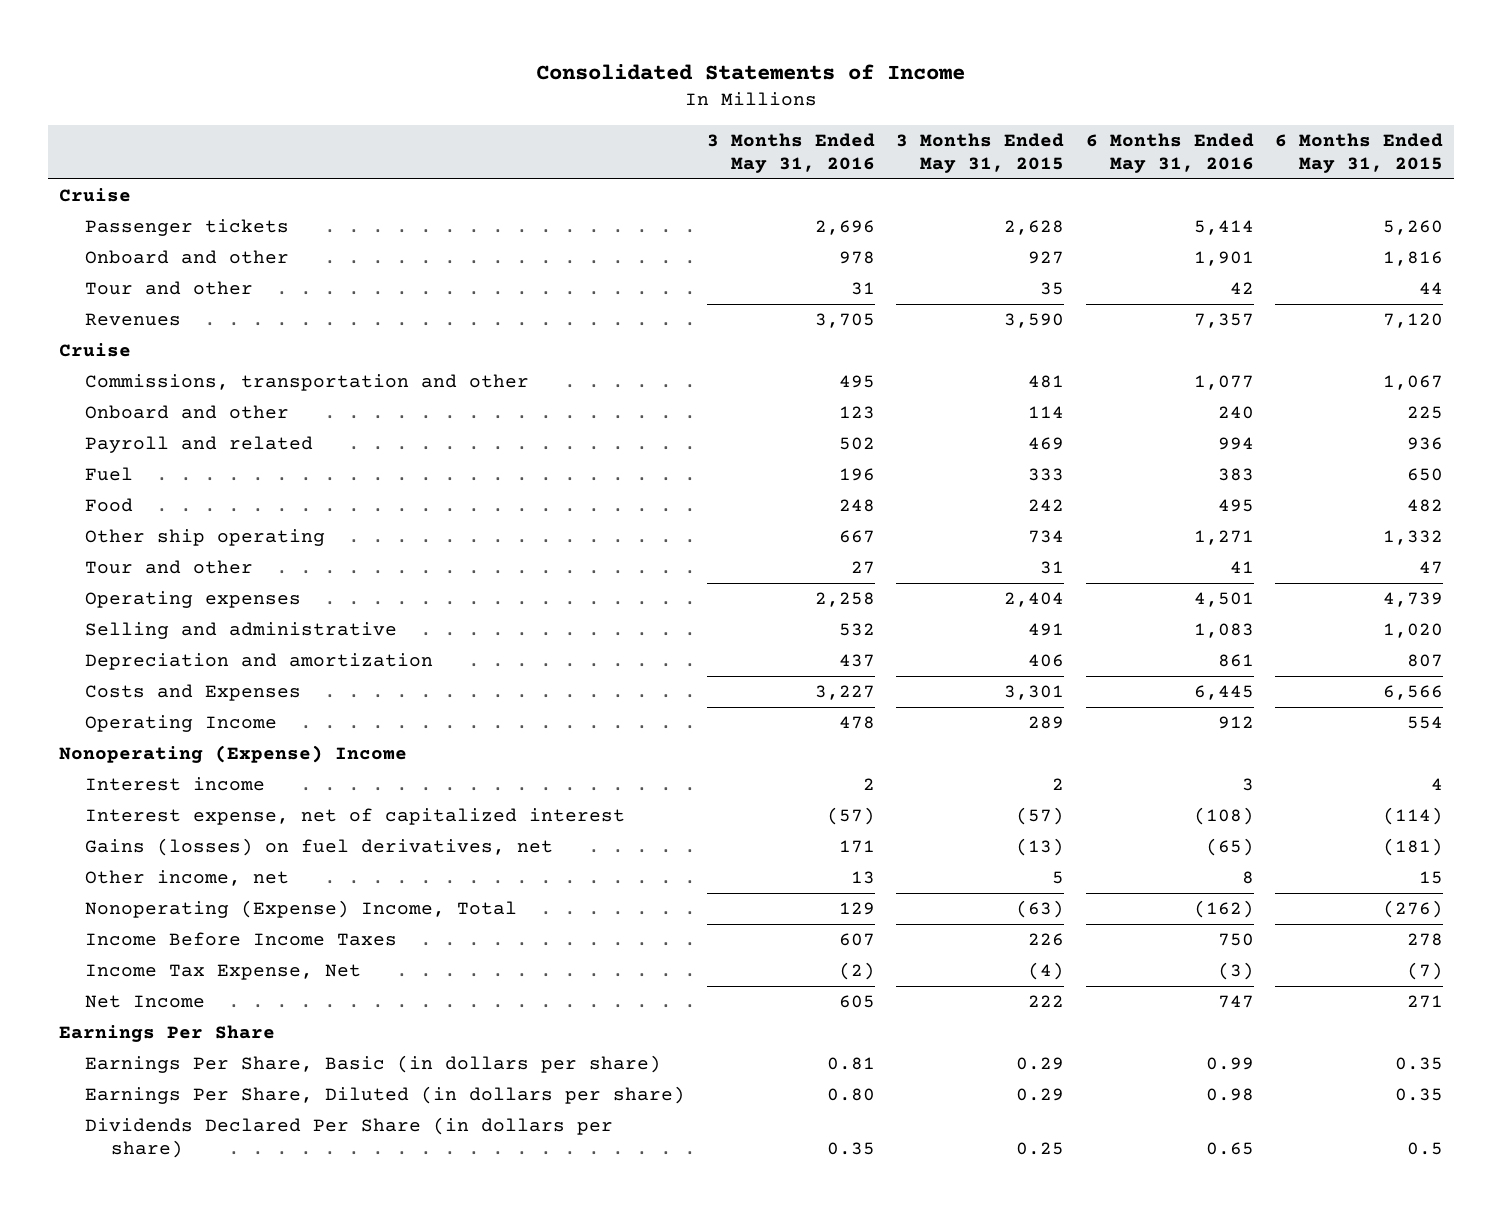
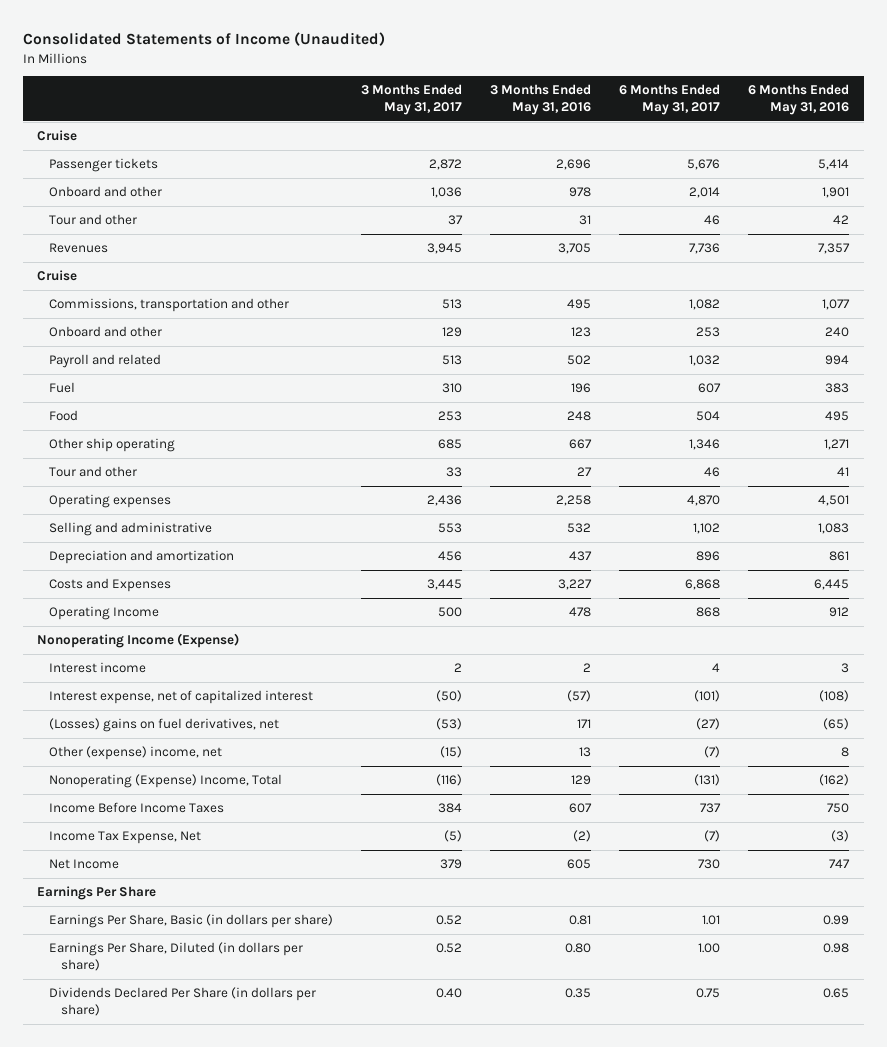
[536,63,966,80] Consolidated Statements of Income -> [23,32,386,47] Consolidated Statements of Income (Unaudited)
[896,132,1065,173] 3 Months Ended May 31, 2015 -> none
[1275,132,1444,173] 6 Months Ended May 31, 2015 -> none
none -> [361,84,463,116] 3 Months Ended May 31, 2017
none -> [619,84,721,116] 6 Months Ended May 31, 2017
[58,745,407,764] Nonoperating (Expense) Income -> [37,633,240,649] Nonoperating Income (Expense)
[84,838,553,857] Gains (losses) on fuel derivatives, net -> [49,718,280,733] (Losses) gains on fuel derivatives, net
[84,870,289,887] Other income, net -> [49,746,223,761] Other (expense) income, net

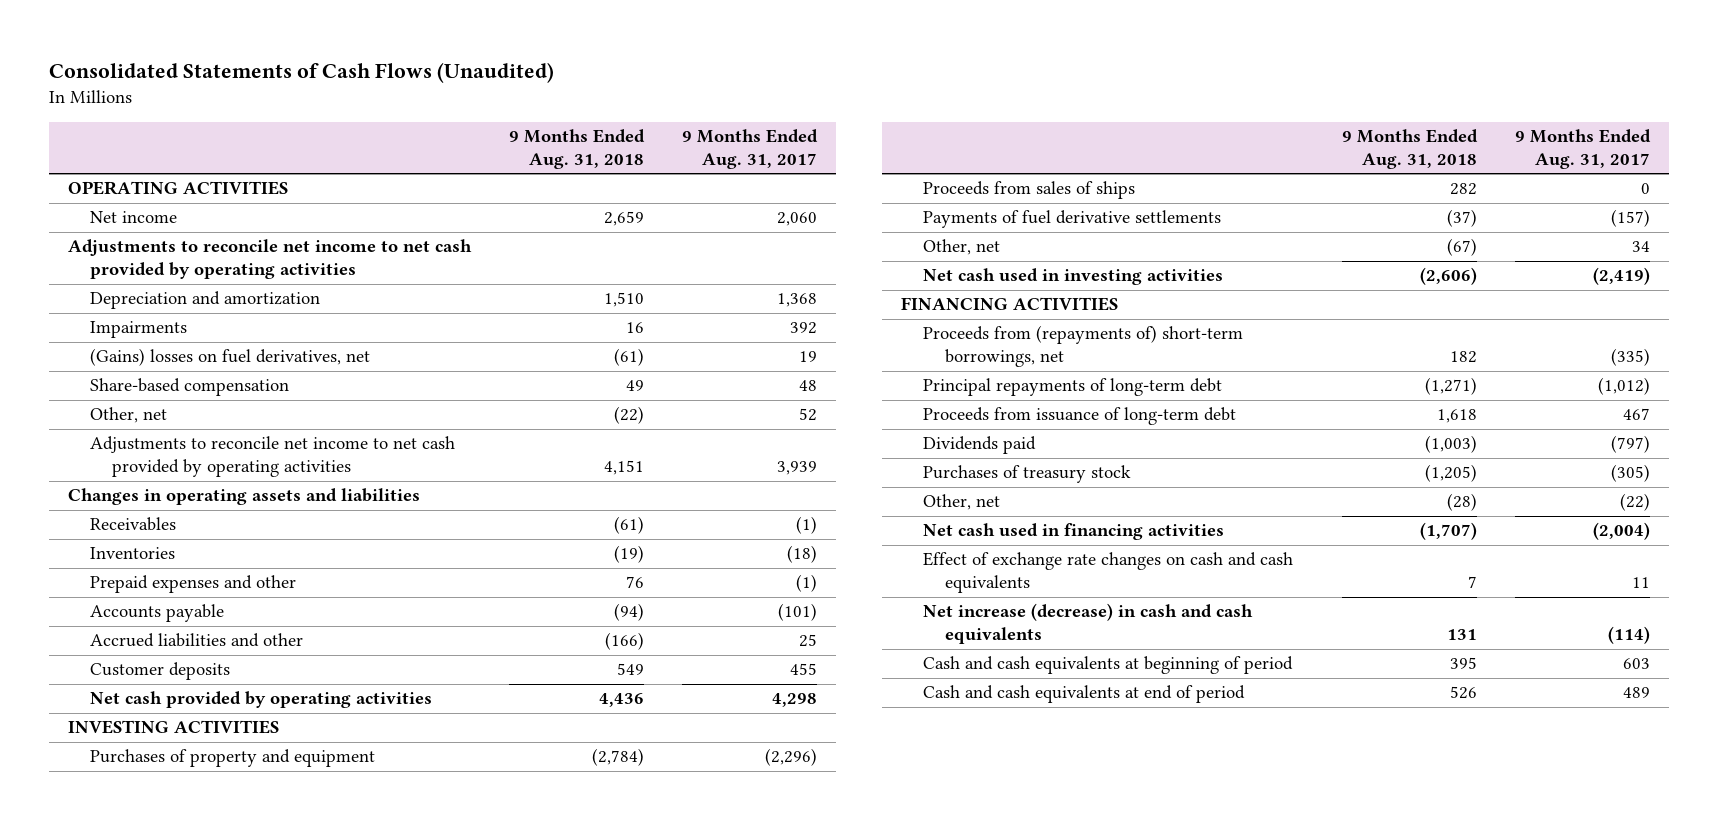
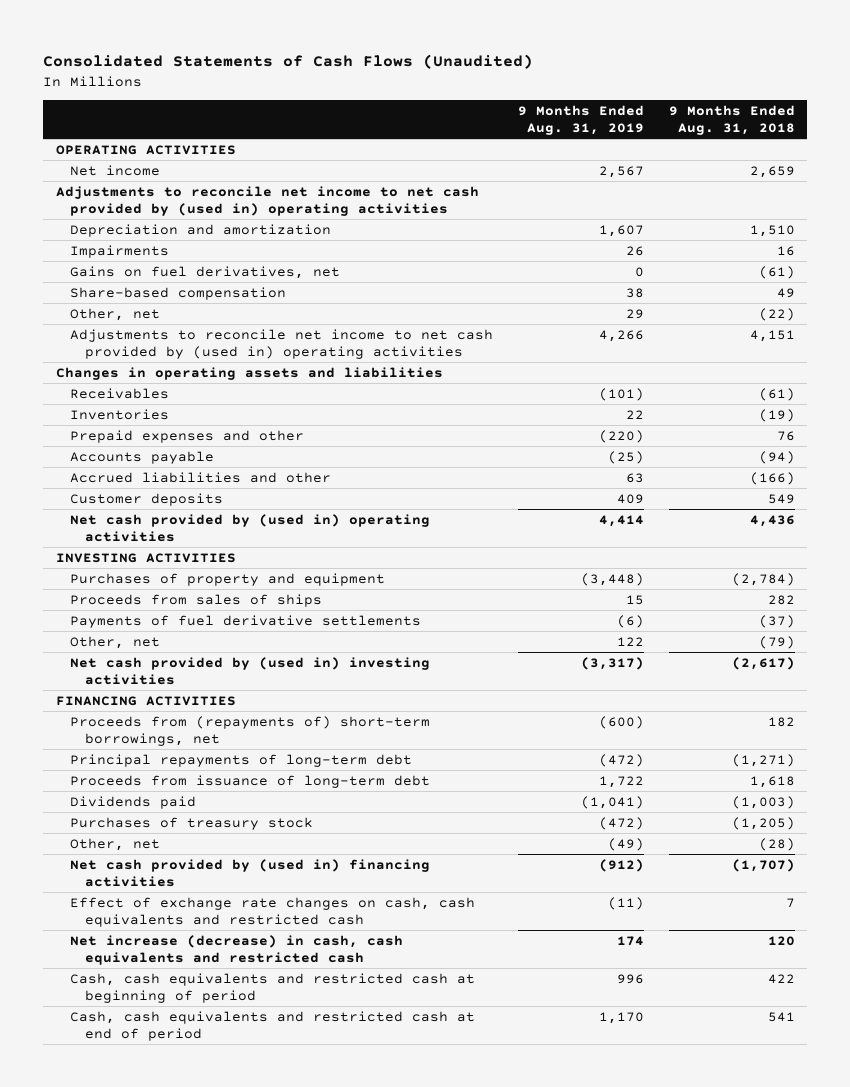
[681,129,818,169] 9 Months Ended Aug. 31, 2017 -> none
none -> [517,104,644,136] 9 Months Ended Aug. 31, 2019
[68,239,473,280] Adjustments to reconcile net income to net cash provided by operating activities -> [55,185,479,217] Adjustments to reconcile net income to net cash provided by (used in) operating activities
[90,348,371,367] (Gains) losses on fuel derivatives, net -> [70,265,341,279] Gains on fuel derivatives, net
[90,436,456,478] Adjustments to reconcile net income to net cash provided by operating activities -> [70,328,494,360] Adjustments to reconcile net income to net cash provided by (used in) operating activities
[90,691,433,709] Net cash provided by operating activities -> [70,513,431,543] Net cash provided by (used in) operating activities
[1446,238,1477,257] (67) -> [758,635,795,649] (79)
[922,268,1223,286] Net cash used in investing activities -> [70,656,431,686] Net cash provided by (used in) investing activities
[1419,267,1477,286] (2,606) -> [731,656,795,670] (2,617)
[922,523,1224,541] Net cash used in financing activities -> [70,858,431,888] Net cash provided by (used in) financing activities
[922,552,1293,594] Effect of exchange rate changes on cash and cash equivalents -> [70,896,476,928] Effect of exchange rate changes on cash, cash equivalents and restricted cash
[922,603,1253,645] Net increase (decrease) in cash and cash equivalents -> [70,934,404,966] Net increase (decrease) in cash, cash equivalents and restricted cash
[1446,629,1477,641] 131 -> [767,935,795,946] 120
[922,656,1293,675] Cash and cash equivalents at beginning of period -> [70,972,476,1004] Cash, cash equivalents and restricted cash at beginning of period
[1449,657,1477,670] 395 -> [767,973,795,984] 422
[922,685,1245,704] Cash and cash equivalents at end of period -> [70,1010,476,1042] Cash, cash equivalents and restricted cash at end of period
[1449,686,1477,700] 526 -> [767,1011,795,1022] 541

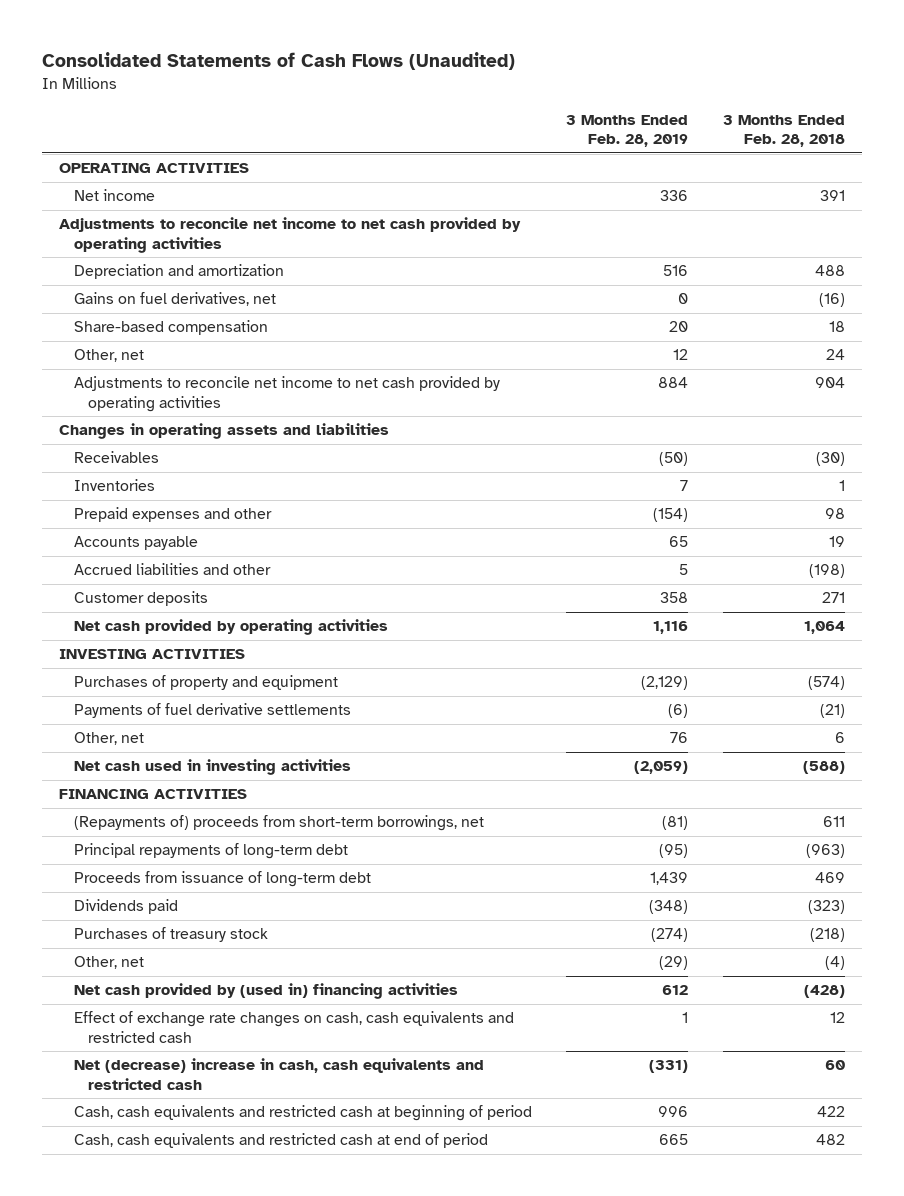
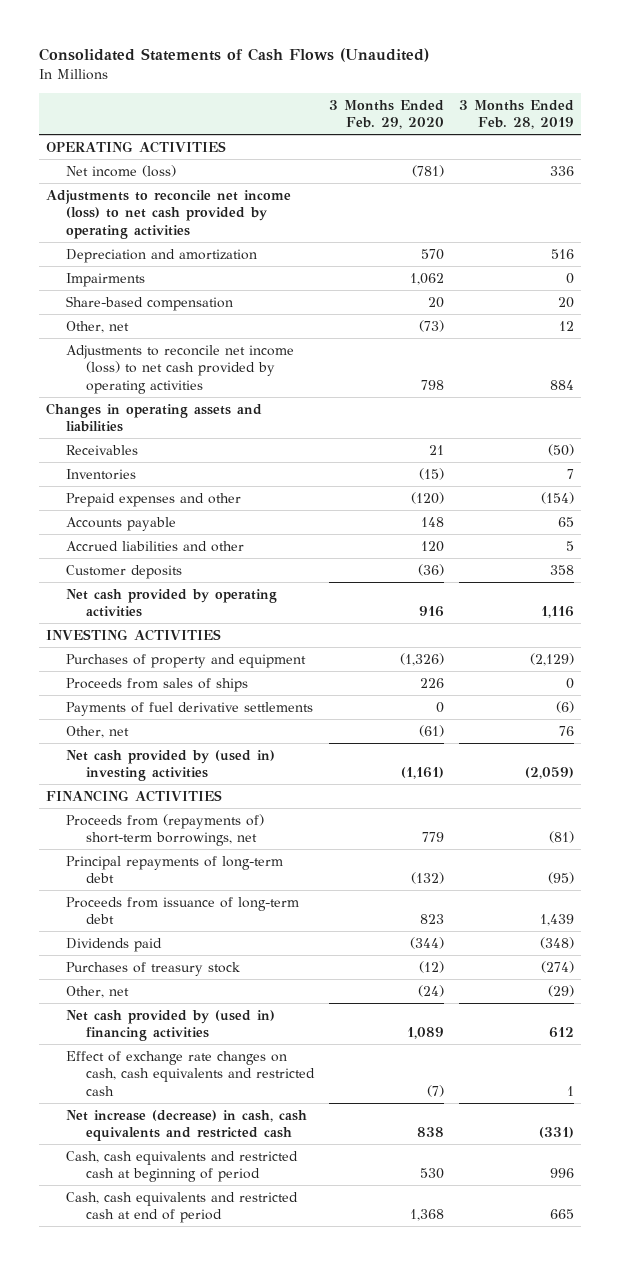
[722,114,845,148] 3 Months Ended Feb. 28, 2018 -> none
none -> [328,99,444,130] 3 Months Ended Feb. 29, 2020
[73,189,155,202] Net income -> [66,164,177,177] Net income (loss)
[59,217,522,253] Adjustments to reconcile net income to net cash provided by operating activities -> [46,189,292,240] Adjustments to reconcile net income (loss) to net cash provided by operating activities
[73,292,276,307] Gains on fuel derivatives, net -> none
none -> [66,272,146,287] Impairments
[73,376,500,412] Adjustments to reconcile net income to net cash provided by operating activities -> [66,344,295,395] Adjustments to reconcile net income (loss) to net cash provided by operating activities
none -> [66,677,249,692] Proceeds from sales of ships
[73,759,351,776] Net cash used in investing activities -> [66,749,276,782] Net cash provided by (used in) investing activities
[73,815,484,832] (Repayments of) proceeds from short-term borrowings, net -> [66,813,265,847] Proceeds from (repayments of) short-term borrowings, net
[73,1058,484,1090] Net (decrease) increase in cash, cash equivalents and restricted cash -> [66,1109,308,1142] Net increase (decrease) in cash, cash equivalents and restricted cash

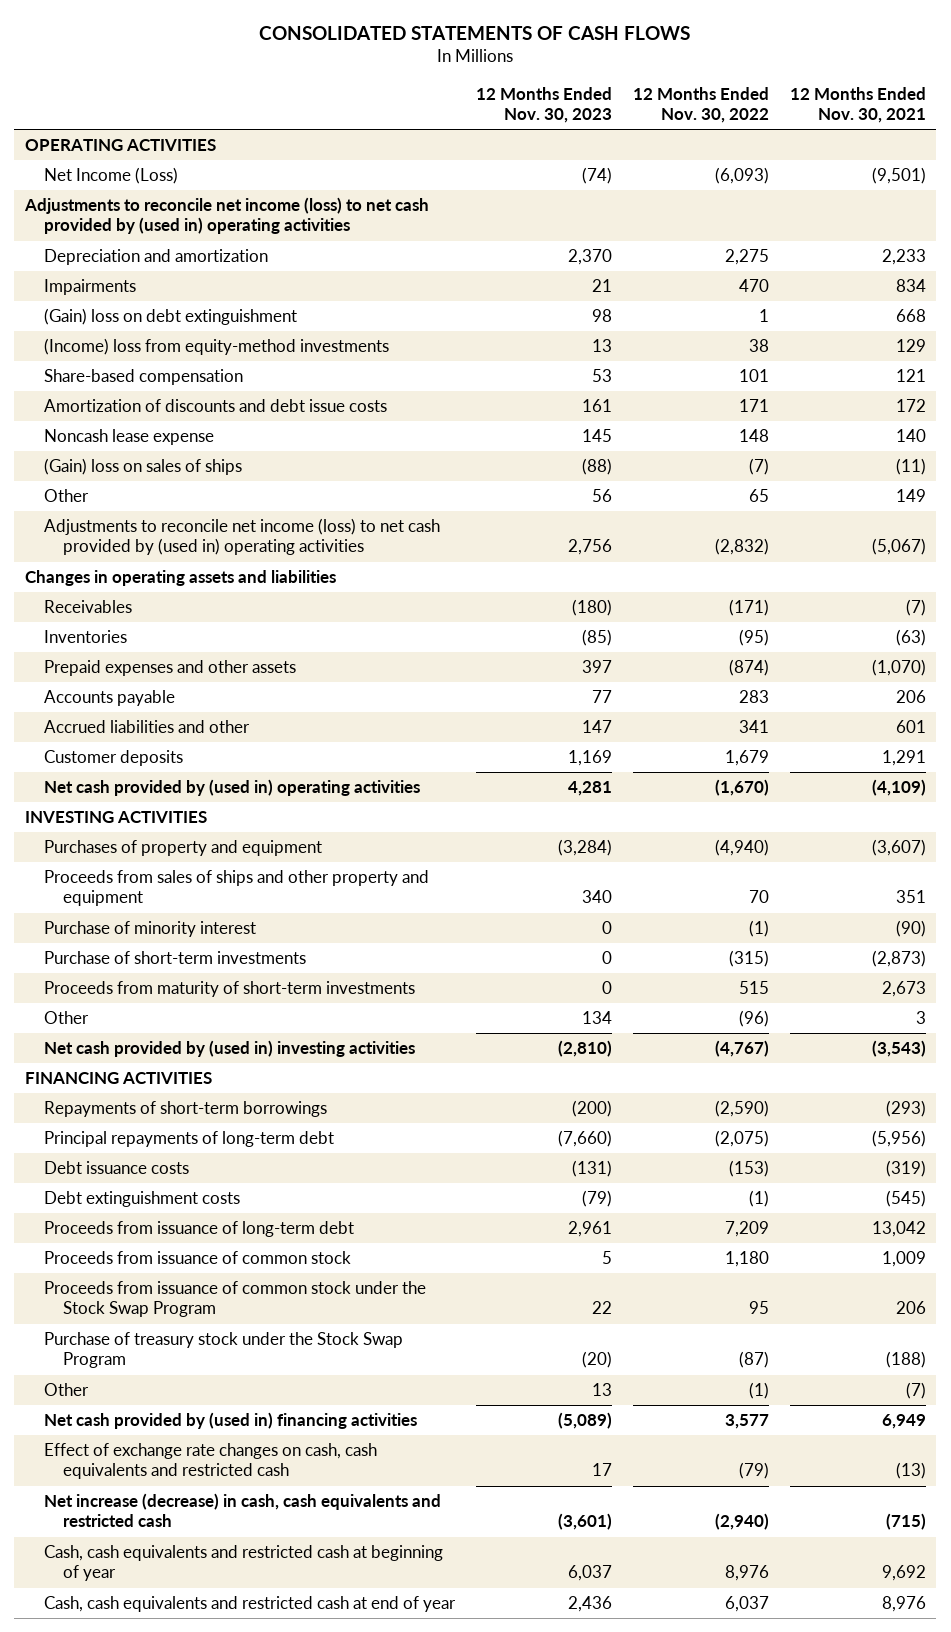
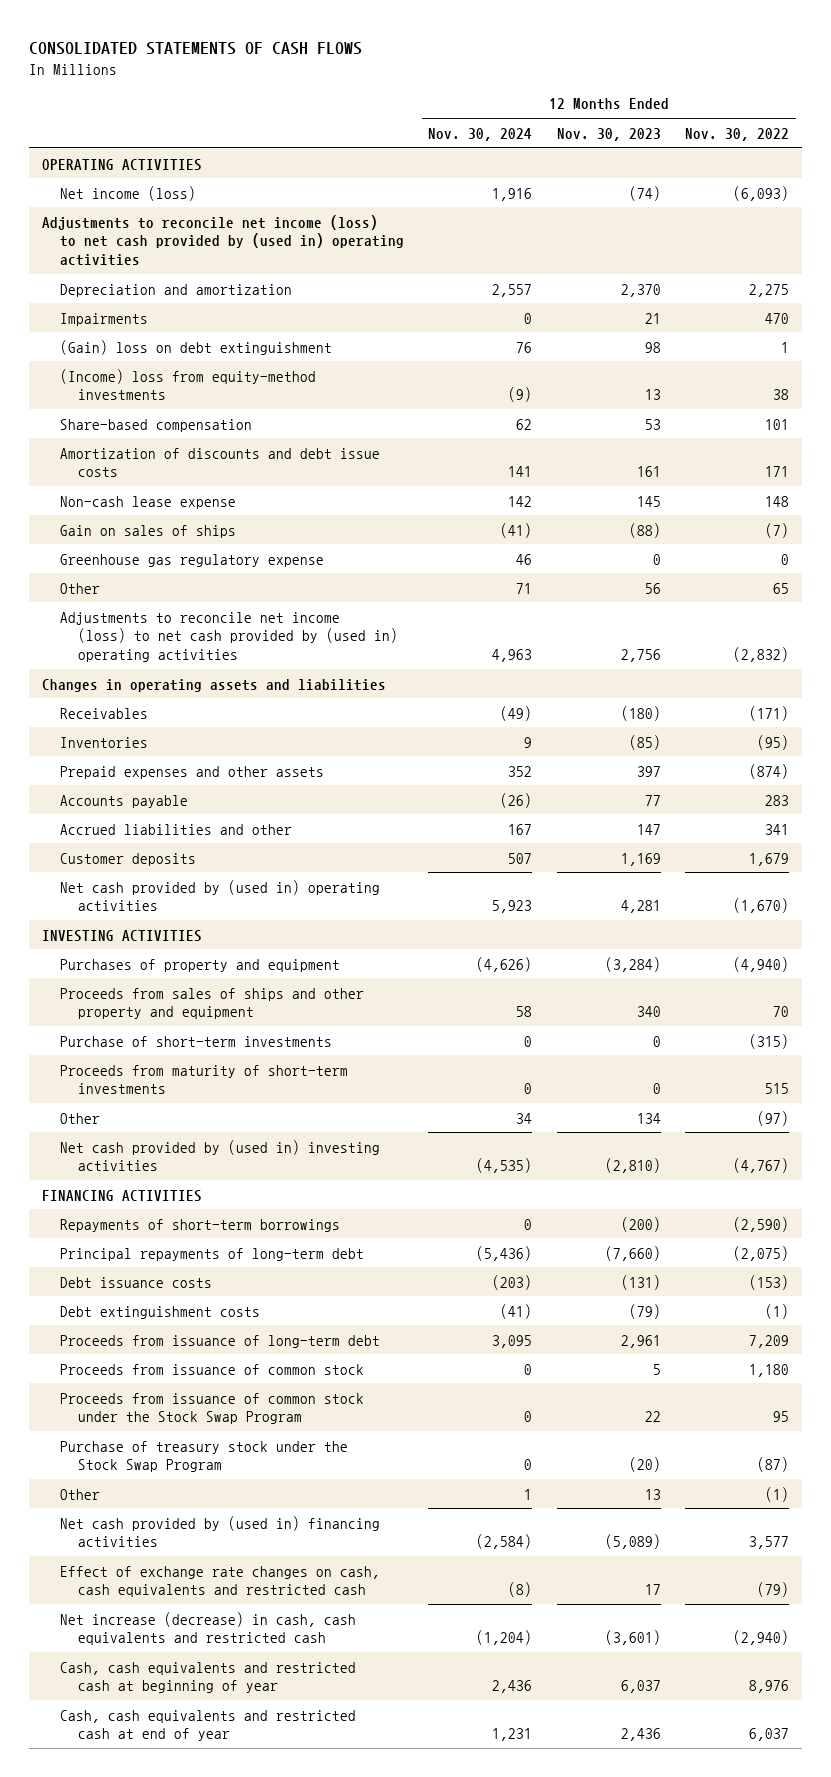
[789,86,926,124] 12 Months Ended Nov. 30, 2021 -> none
none -> [428,127,533,141] Nov. 30, 2024
[44,167,179,185] Net Income (Loss) -> [59,185,196,201] Net income (loss)
[44,429,215,446] Noncash lease expense -> [59,495,236,509] Non-cash lease expense
[44,458,243,476] (Gain) loss on sales of ships -> [59,524,236,538] Gain on sales of ships
none -> [59,553,324,567] Greenhouse gas regulatory expense
[44,921,257,938] Purchase of minority interest -> none
[739,1010,770,1028] (96) -> [757,1110,790,1126] (97)

